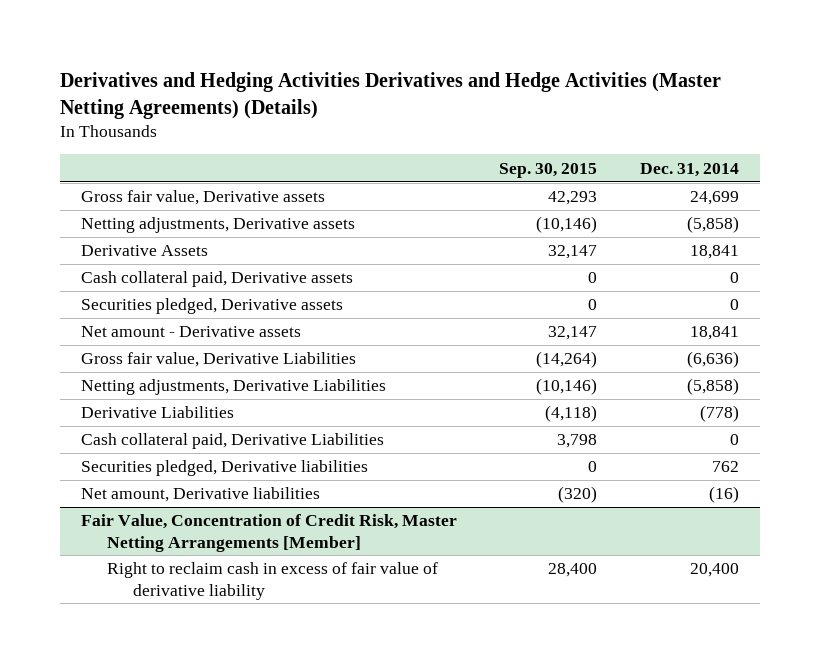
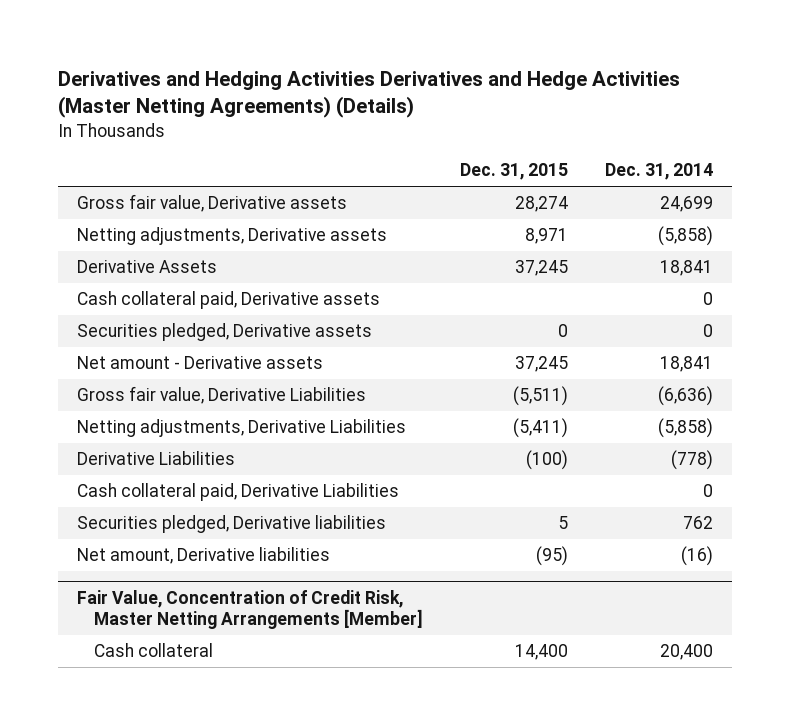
[499,162,598,178] Sep. 30, 2015 -> none
none -> [459,163,568,181] Dec. 31, 2015
[106,562,438,600] Right to reclaim cash in excess of fair value of derivative liability -> [93,643,213,658] Cash collateral

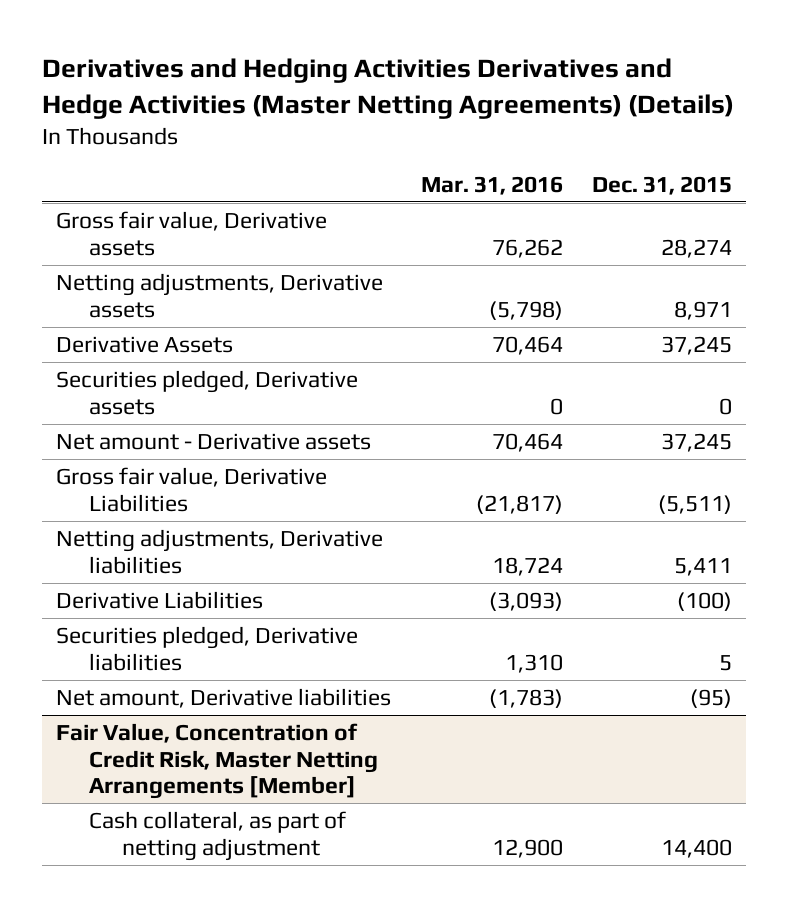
[605,163,714,181] Dec. 31, 2014 -> none
none -> [420,175,563,195] Mar. 31, 2016
[76,291,380,310] Cash collateral paid, Derivative assets -> none
[76,419,406,438] Netting adjustments, Derivative Liabilities -> [56,529,384,574] Netting adjustments, Derivative liabilities
[512,418,568,439] (5,411) -> [673,557,732,576] 5,411
[76,483,399,502] Cash collateral paid, Derivative Liabilities -> none
[93,643,213,658] Cash collateral -> [89,811,347,861] Cash collateral, as part of netting adjustment

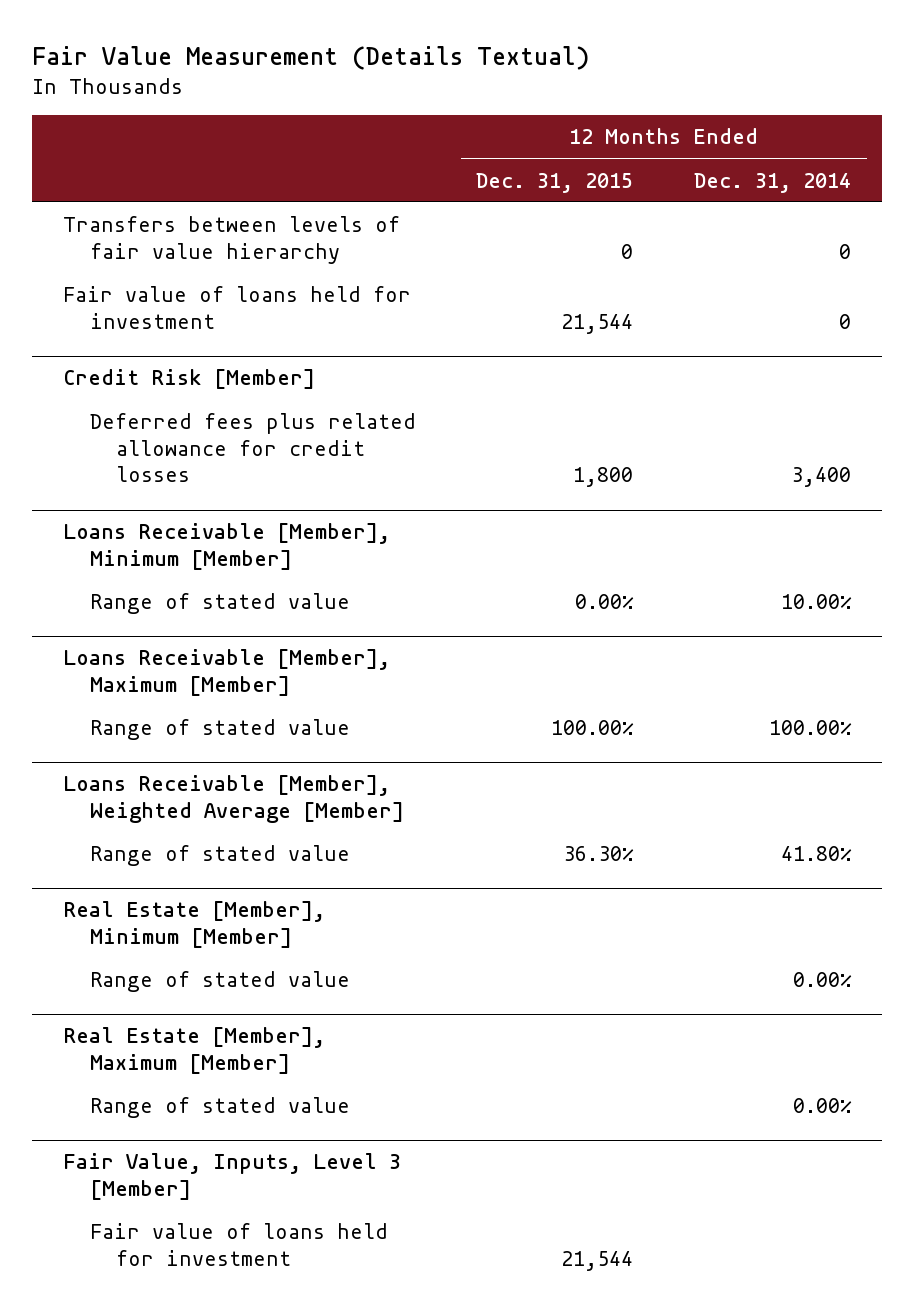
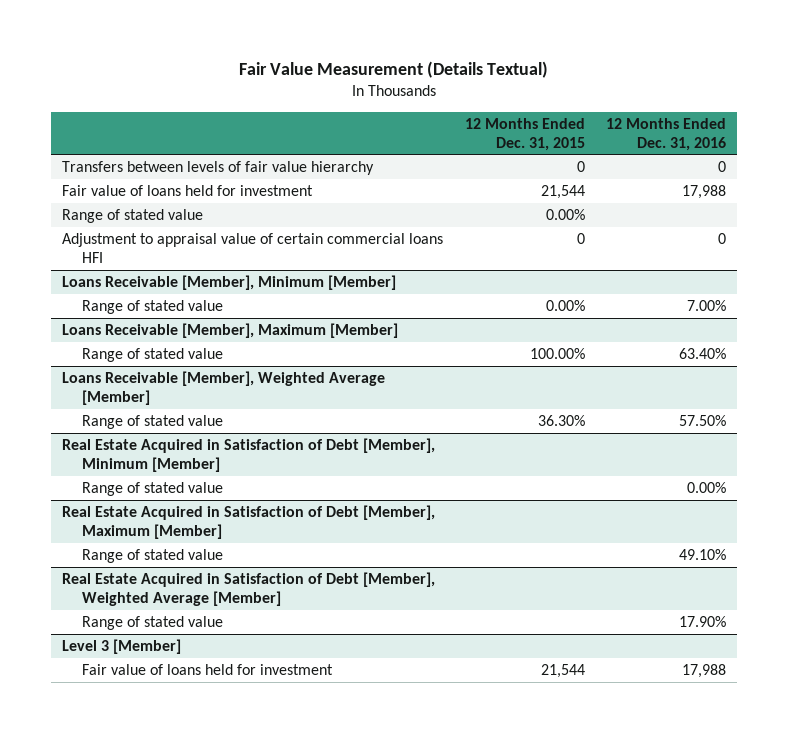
[694,172,852,193] Dec. 31, 2014 -> none
none -> [606,117,727,151] 12 Months Ended Dec. 31, 2016
[62,369,315,390] Credit Risk [Member] -> none
[89,412,416,483] Deferred fees plus related allowance for credit losses -> none
none -> [61,209,203,224] Range of stated value
none -> [61,233,443,263] Adjustment to appraisal value of certain commercial loans HFI
[62,901,325,949] Real Estate [Member], Minimum [Member] -> none
none -> [61,438,435,472] Real Estate Acquired in Satisfaction of Debt [Member], Minimum [Member]
[62,1027,325,1075] Real Estate [Member], Maximum [Member] -> none
none -> [61,505,435,539] Real Estate Acquired in Satisfaction of Debt [Member], Maximum [Member]
none -> [61,572,435,606] Real Estate Acquired in Satisfaction of Debt [Member], Weighted Average [Member]
none -> [82,616,224,631] Range of stated value
[62,1153,401,1201] Fair Value, Inputs, Level 3 [Member] -> [61,639,181,655] Level 3 [Member]

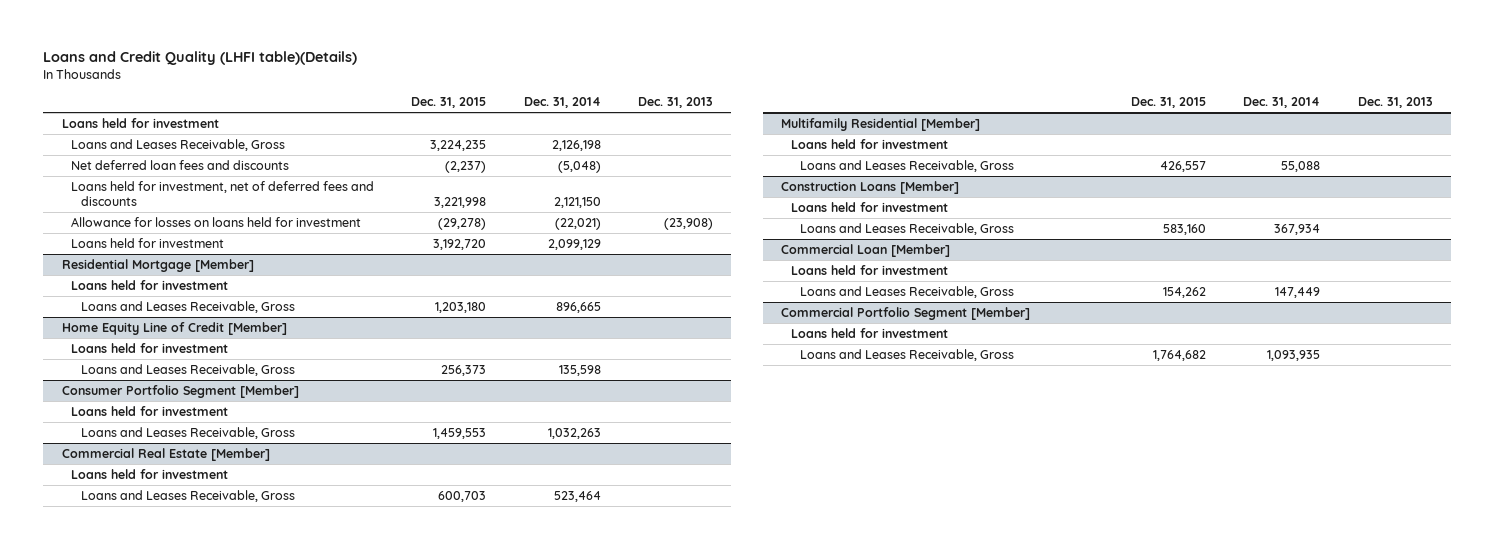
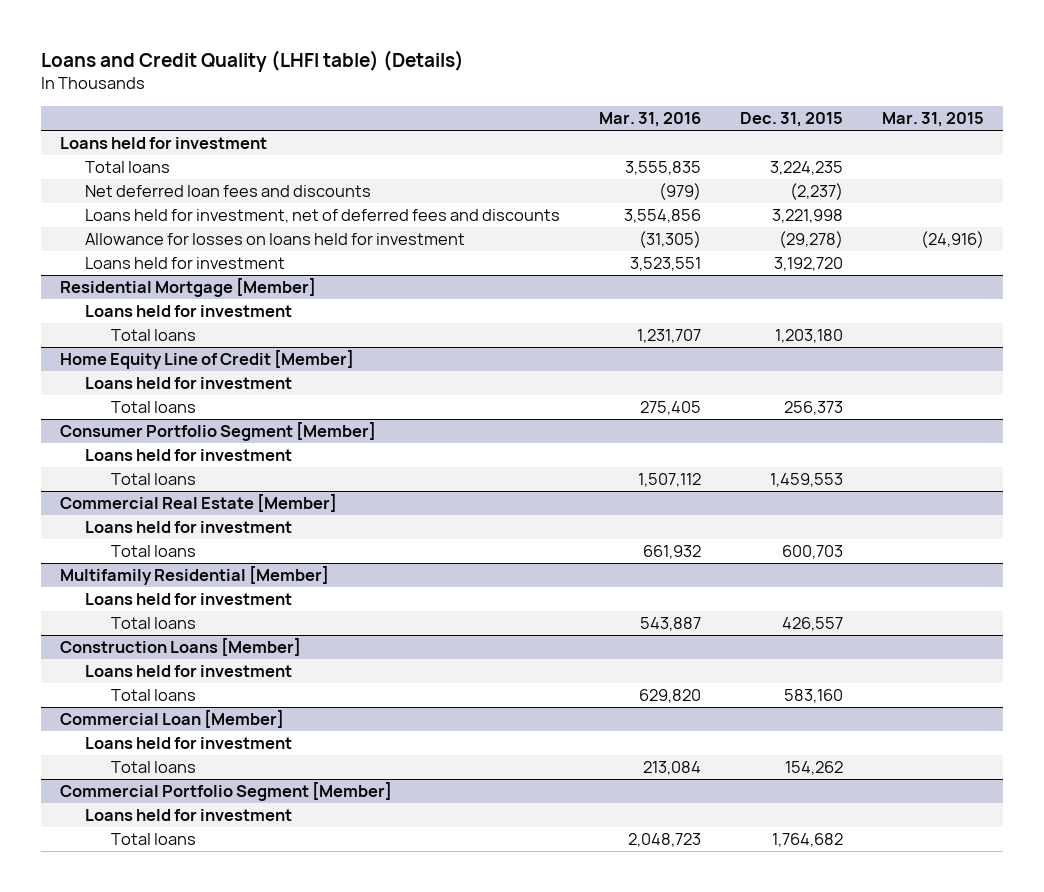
[42,51,357,66] Loans and Credit Quality (LHFI table)(Details) -> [40,49,464,72] Loans and Credit Quality (LHFI table) (Details)
[523,97,601,109] Dec. 31, 2014 -> none
[637,97,713,109] Dec. 31, 2013 -> none
none -> [599,112,702,128] Mar. 31, 2016
none -> [882,112,985,128] Mar. 31, 2015
[71,138,286,151] Loans and Leases Receivable, Gross -> [85,161,171,174] Total loans
[80,300,295,313] Loans and Leases Receivable, Gross -> [110,329,196,342] Total loans
[80,363,295,376] Loans and Leases Receivable, Gross -> [110,401,196,414] Total loans
[80,426,295,439] Loans and Leases Receivable, Gross -> [110,473,196,486] Total loans
[80,489,295,502] Loans and Leases Receivable, Gross -> [110,545,196,558] Total loans
[800,159,1015,172] Loans and Leases Receivable, Gross -> [110,617,196,630] Total loans
[800,222,1015,235] Loans and Leases Receivable, Gross -> [110,689,196,702] Total loans
[800,285,1015,298] Loans and Leases Receivable, Gross -> [110,761,196,774] Total loans
[800,348,1015,361] Loans and Leases Receivable, Gross -> [110,833,196,846] Total loans

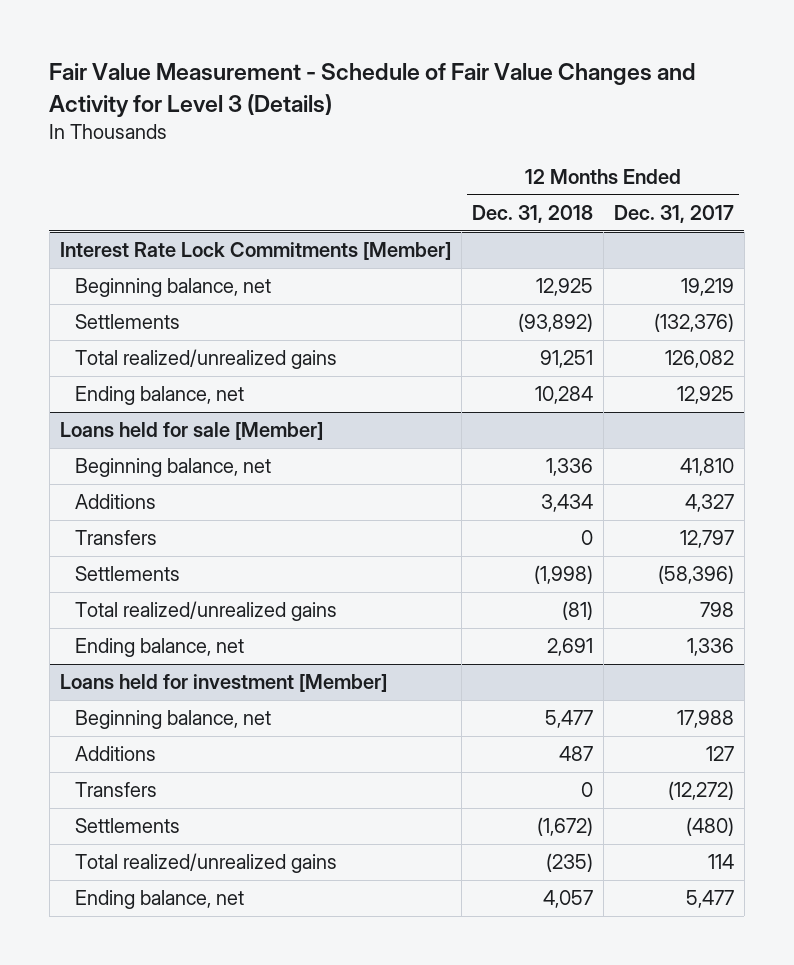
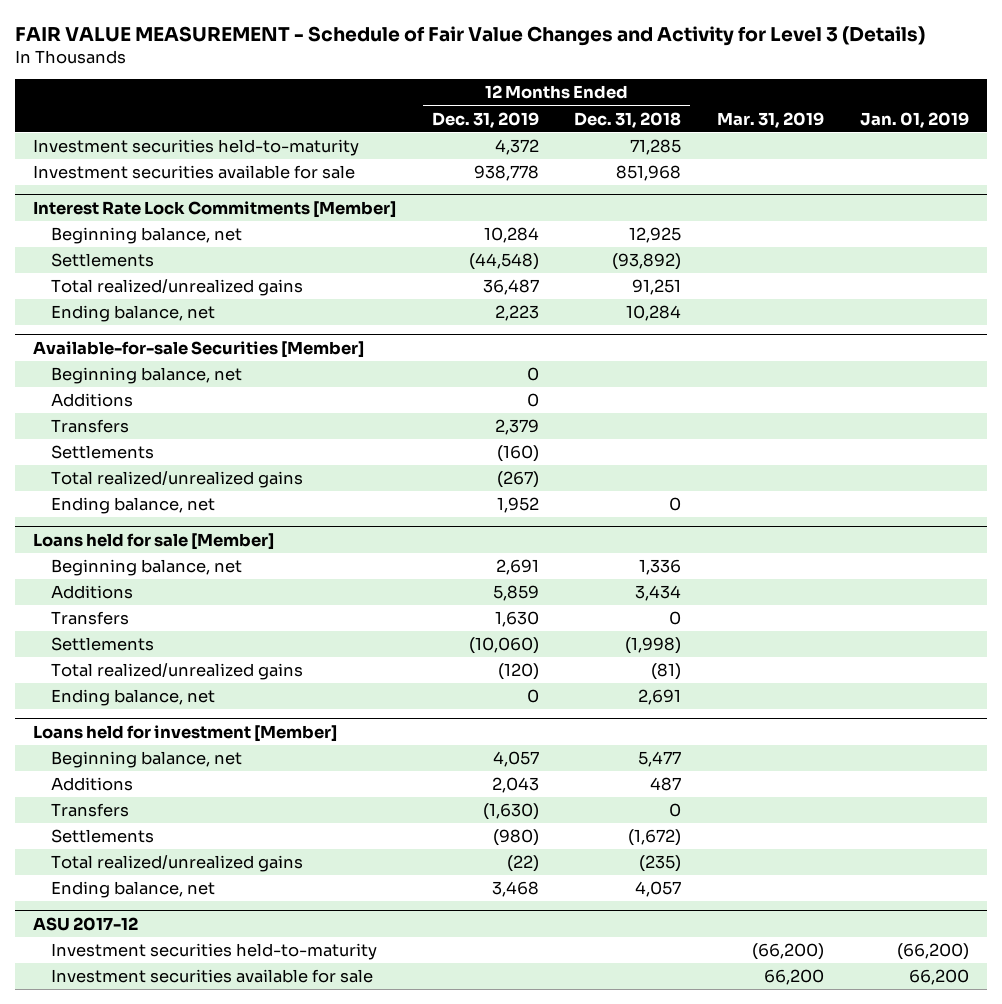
[49,63,697,117] Fair Value Measurement - Schedule of Fair Value Changes and Activity for Level 3 (Details) -> [15,25,926,46] FAIR VALUE MEASUREMENT - Schedule of Fair Value Changes and Activity for Level 3 (Details)
[613,205,734,224] Dec. 31, 2017 -> none
none -> [431,111,539,128] Dec. 31, 2019
none -> [717,111,825,128] Mar. 31, 2019
none -> [859,111,969,128] Jan. 01, 2019
none -> [32,139,359,157] Investment securities held-to-maturity
none -> [32,165,355,180] Investment securities available for sale
none -> [32,340,364,358] Available-for-sale Securities [Member]
none -> [51,367,243,385] Beginning balance, net
none -> [51,393,134,408] Additions
none -> [51,419,130,434] Transfers
none -> [51,445,155,460] Settlements
none -> [51,471,304,489] Total realized/unrealized gains
none -> [51,497,216,515] Ending balance, net
none -> [32,916,138,931] ASU 2017-12
none -> [51,943,378,961] Investment securities held-to-maturity
none -> [51,969,374,984] Investment securities available for sale

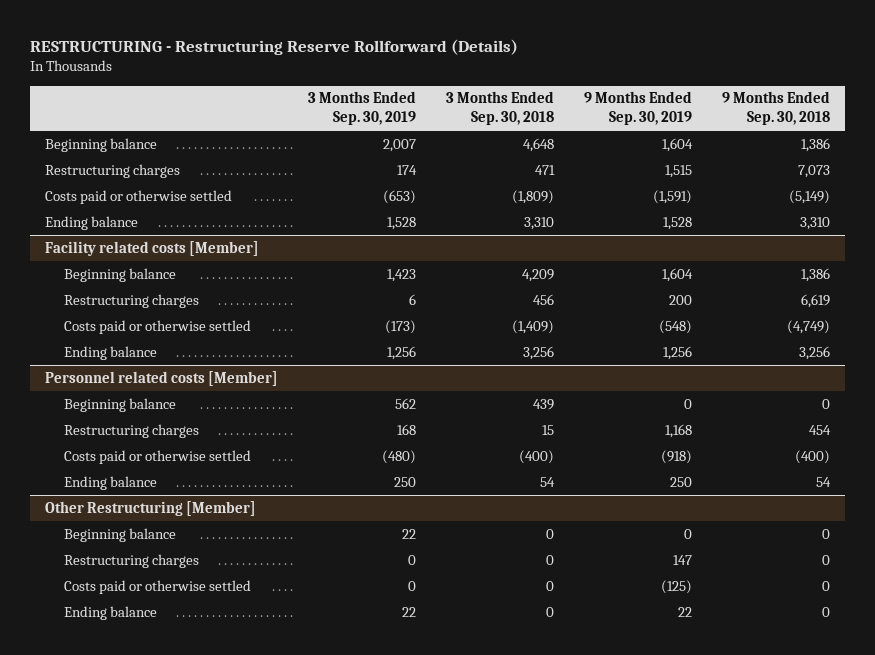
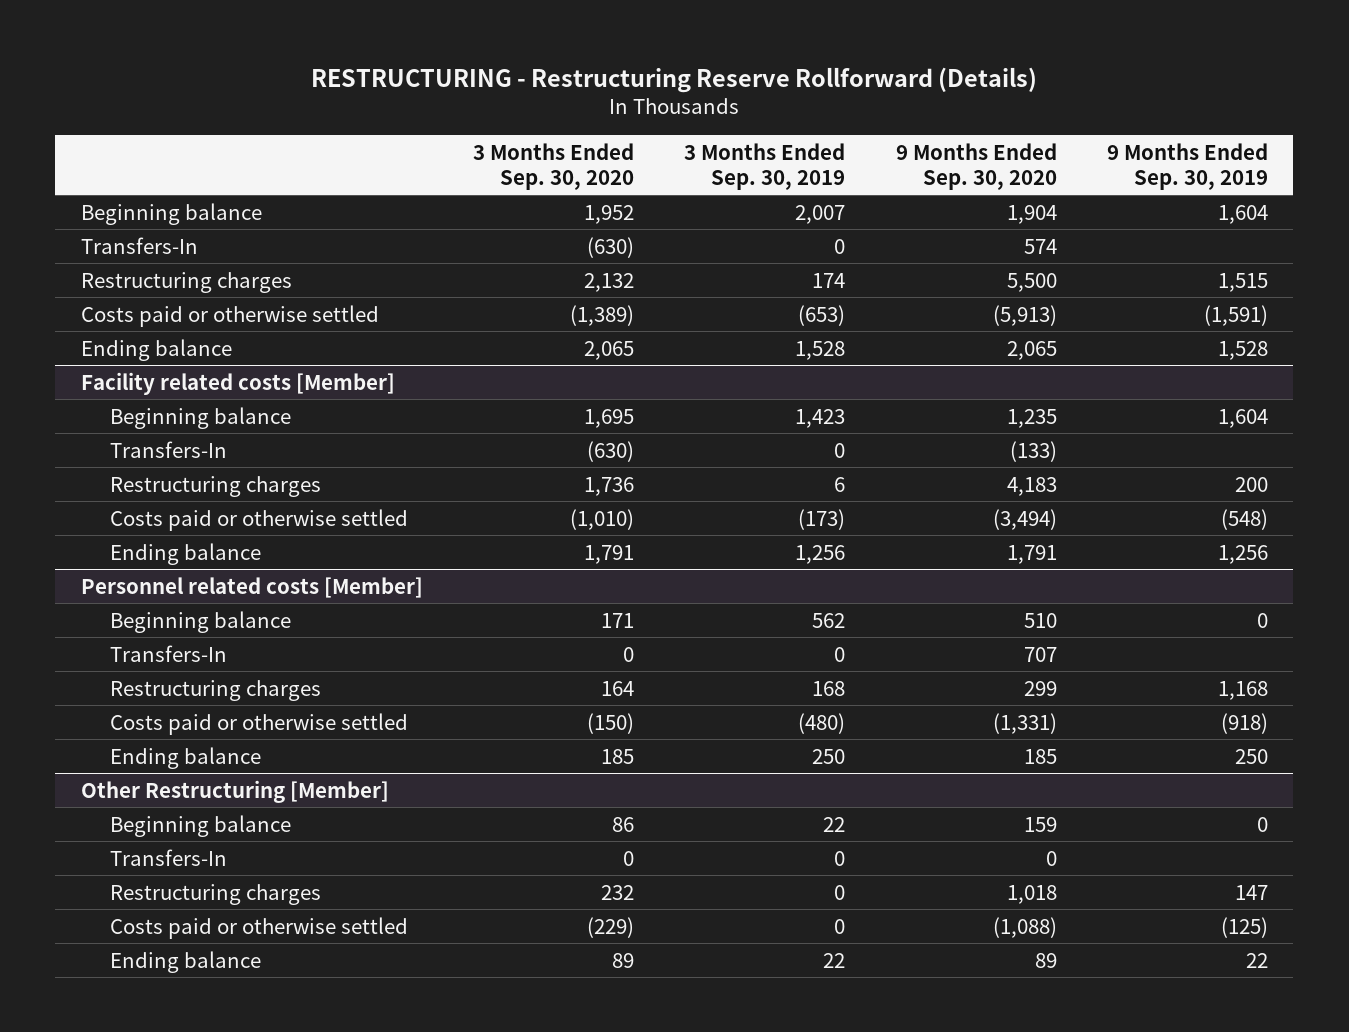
[445,91,554,126] 3 Months Ended Sep. 30, 2018 -> none
[722,91,831,126] 9 Months Ended Sep. 30, 2018 -> none
none -> [472,142,634,190] 3 Months Ended Sep. 30, 2020
none -> [895,142,1057,190] 9 Months Ended Sep. 30, 2020
none -> [80,236,198,254] Transfers-In
none -> [109,440,227,458] Transfers-In
none -> [109,644,227,662] Transfers-In
none -> [109,848,227,866] Transfers-In

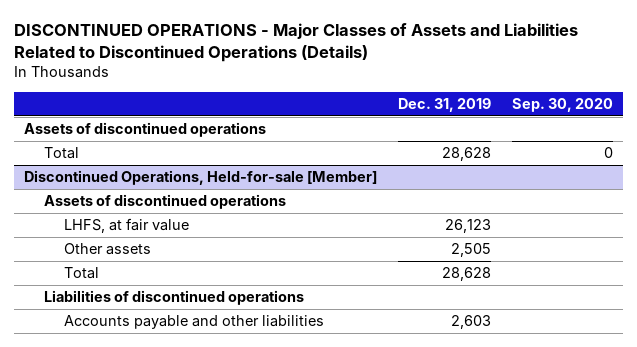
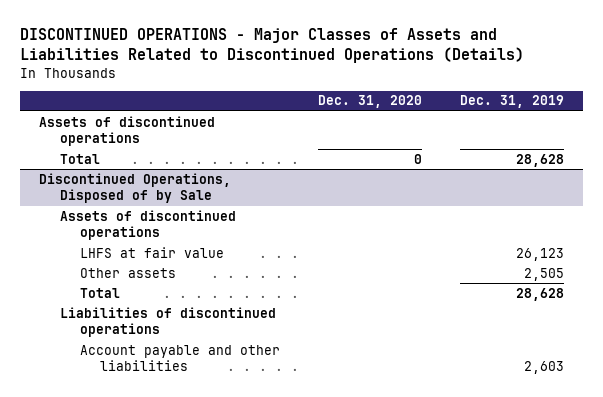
[511,97,613,112] Sep. 30, 2020 -> none
none -> [318,95,423,109] Dec. 31, 2020
[23,170,377,186] Discontinued Operations, Held-for-sale [Member] -> none
none -> [39,172,232,204] Discontinued Operations, Disposed of by Sale
[64,218,190,234] LHFS, at fair value -> [79,246,224,258] LHFS at fair value
[64,315,325,330] Accounts payable and other liabilities -> [79,344,280,372] Account payable and other liabilities

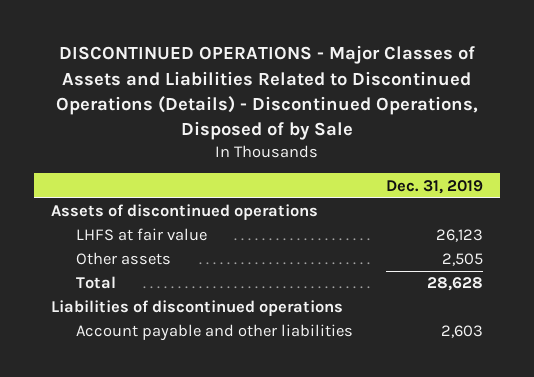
[20,28,525,64] DISCONTINUED OPERATIONS - Major Classes of Assets and Liabilities Related to Discontinued Operations (Details) -> [56,45,479,141] DISCONTINUED OPERATIONS - Major Classes of Assets and Liabilities Related to Discontinued Operations (Details) - Discontinued Operations, Disposed of by Sale
[318,95,423,109] Dec. 31, 2020 -> none
[59,153,100,164] Total -> none
[39,172,232,204] Discontinued Operations, Disposed of by Sale -> none
[59,209,236,241] Assets of discontinued operations -> none

